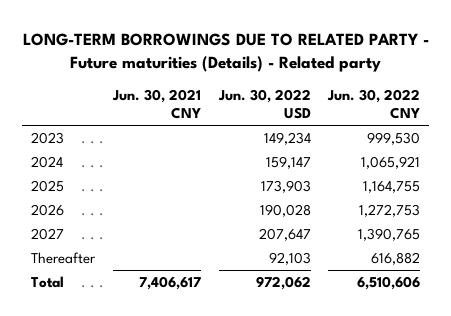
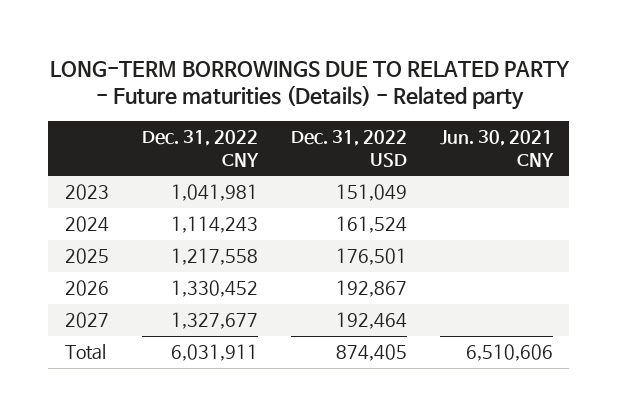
[217,89,311,120] Jun. 30, 2022 USD -> none
[327,89,421,120] Jun. 30, 2022 CNY -> none
none -> [141,130,259,167] Dec. 31, 2022 CNY
none -> [290,130,407,167] Dec. 31, 2022 USD
[31,251,97,264] Thereafter -> none
[138,275,201,290] 7,406,617 -> [465,344,553,362] 6,510,606

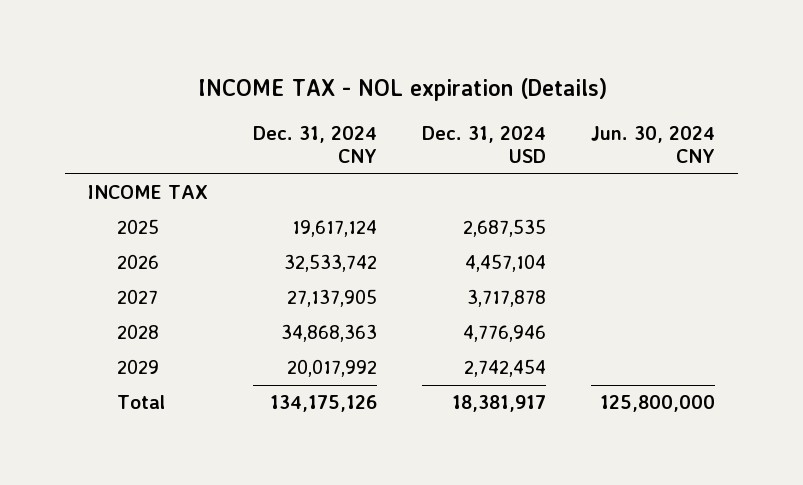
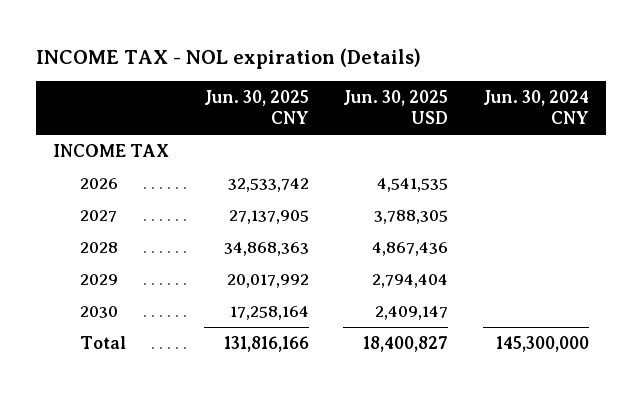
[252,125,377,164] Dec. 31, 2024 CNY -> none
[422,125,547,164] Dec. 31, 2024 USD -> none
none -> [203,90,309,125] Jun. 30, 2025 CNY
none -> [343,90,449,125] Jun. 30, 2025 USD
[116,219,159,235] 2025 -> none
none -> [79,306,118,319] 2030
[600,395,716,413] 125,800,000 -> [495,336,589,353] 145,300,000

